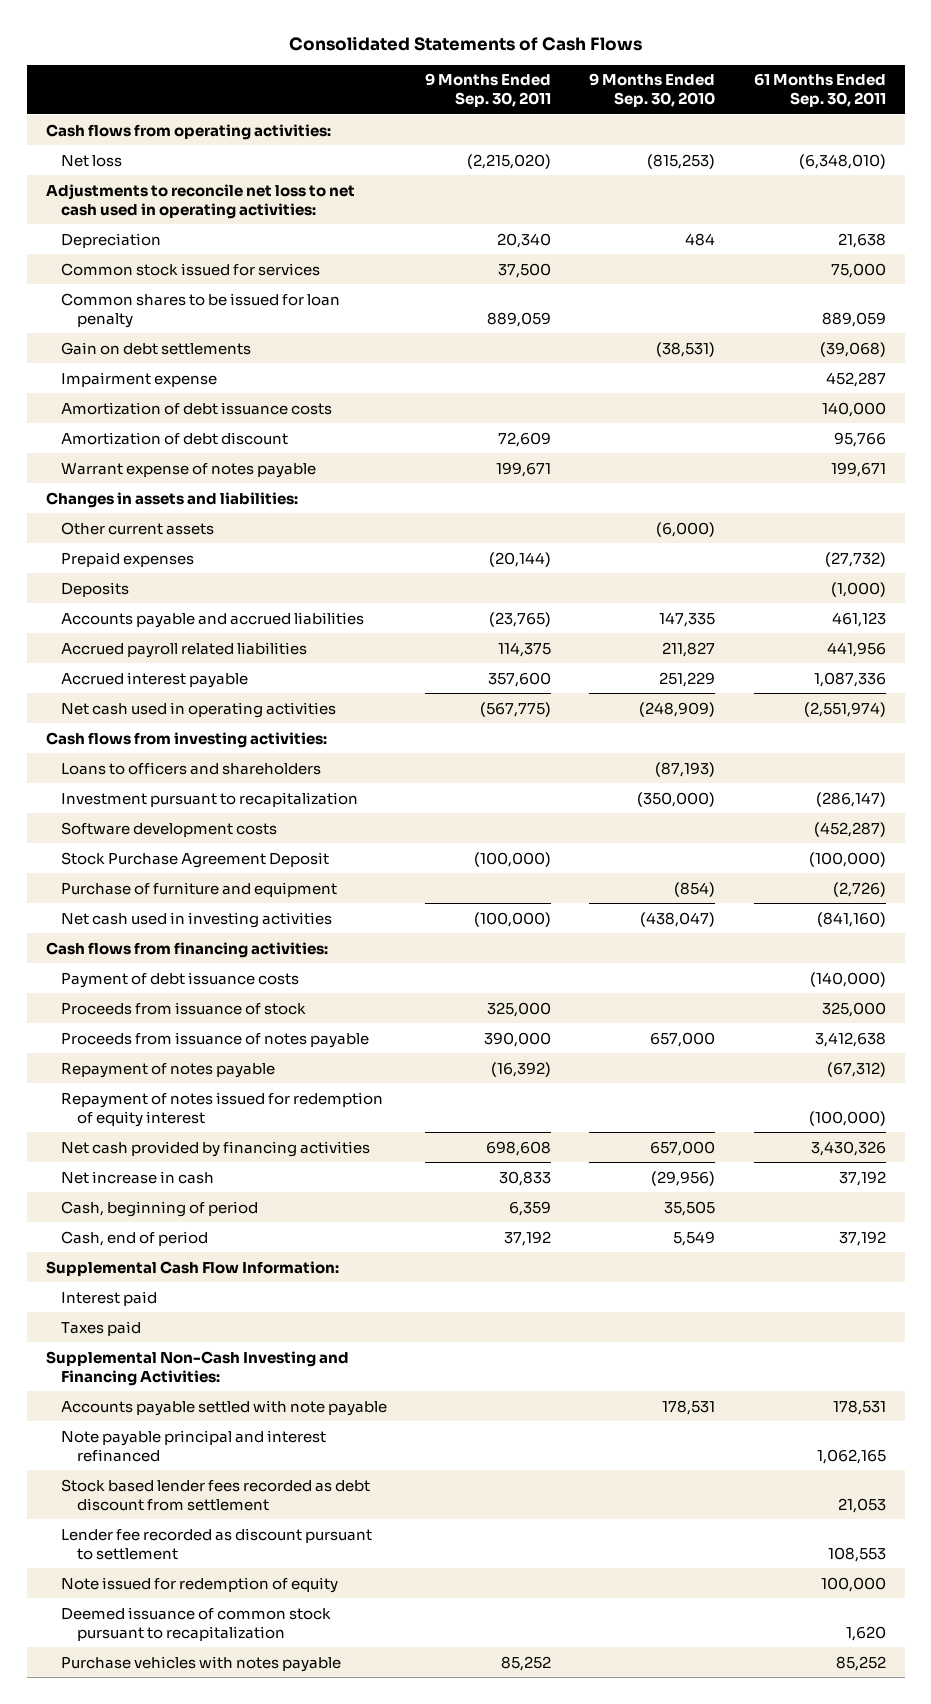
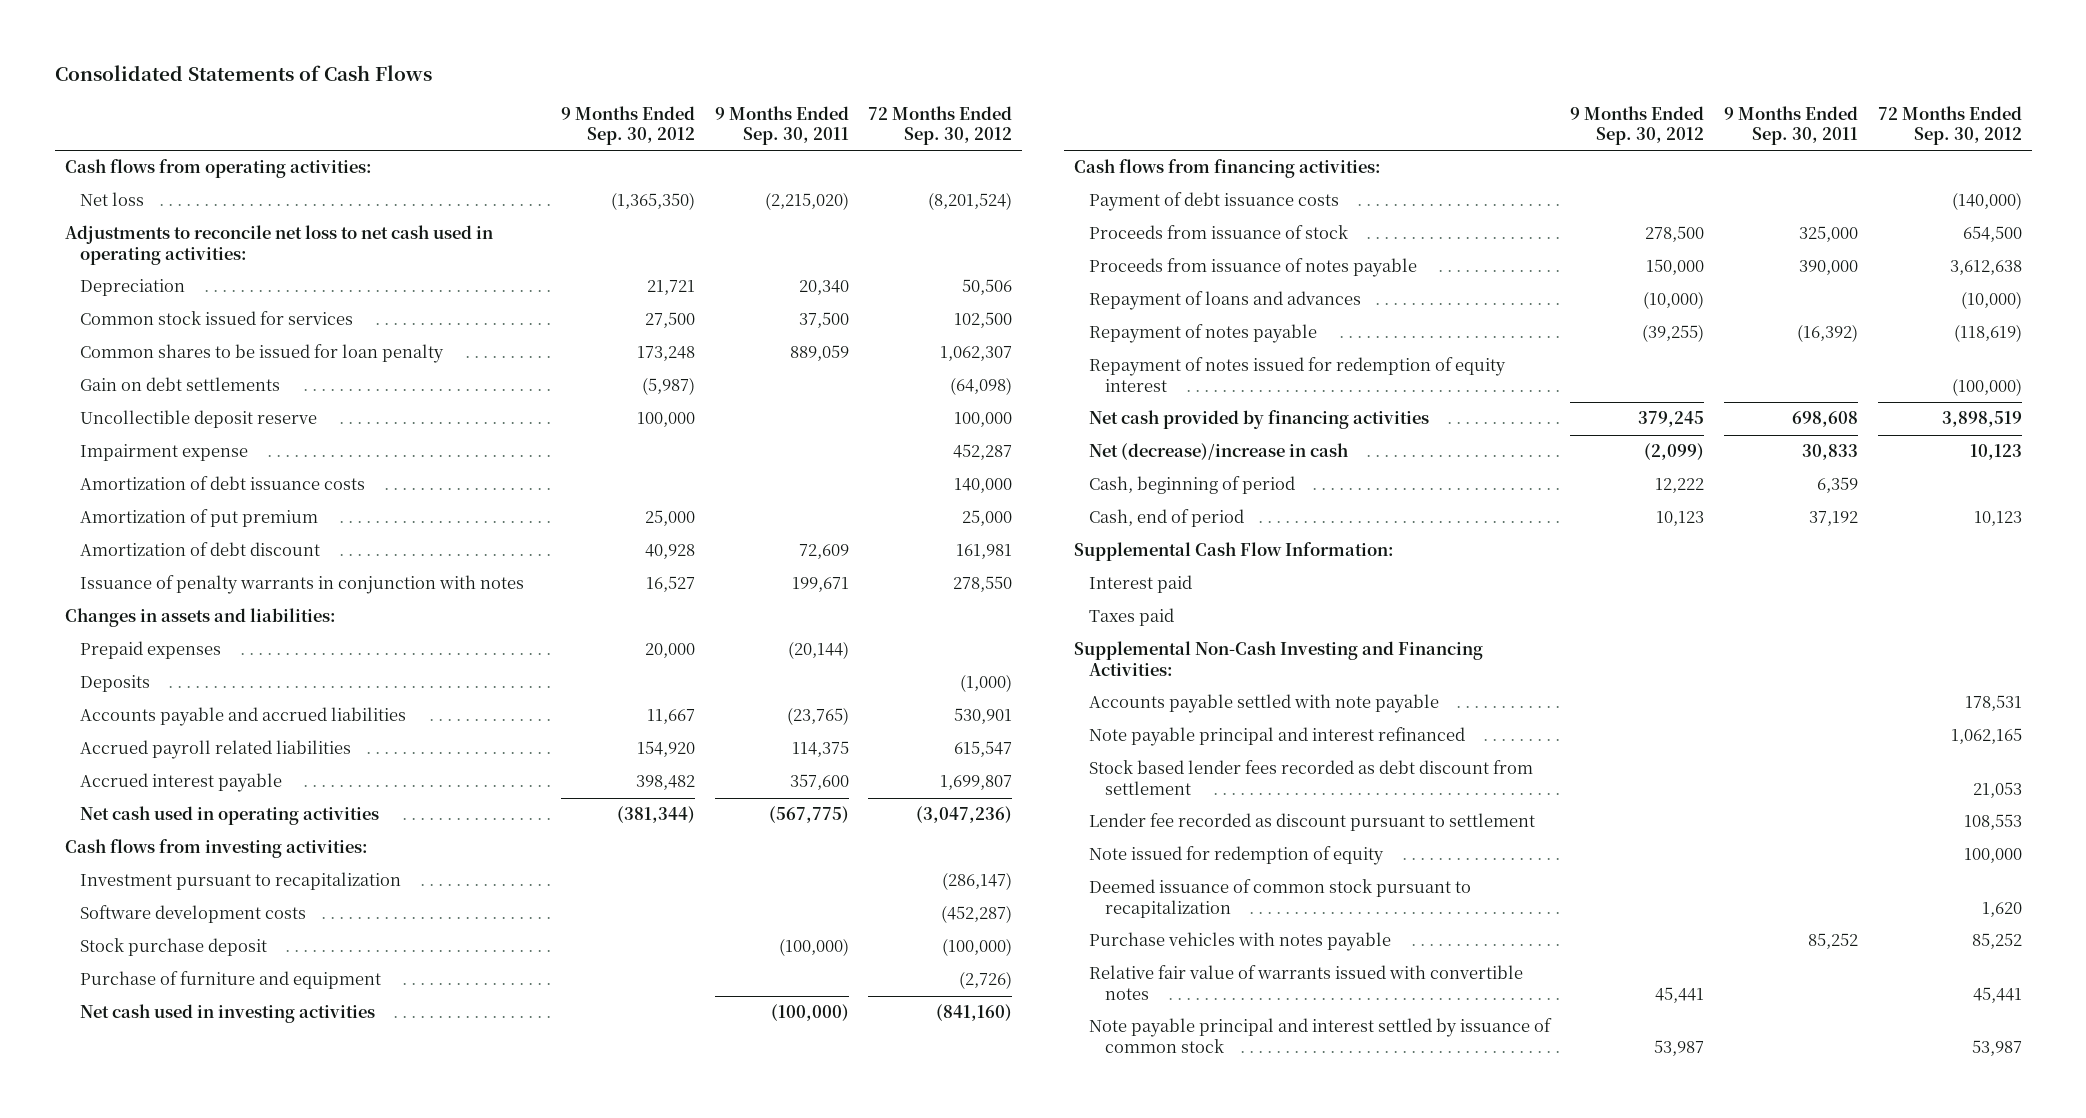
[589,73,716,108] 9 Months Ended Sep. 30, 2010 -> none
[753,73,886,108] 61 Months Ended Sep. 30, 2011 -> none
none -> [560,105,695,146] 9 Months Ended Sep. 30, 2012
none -> [868,105,1013,146] 72 Months Ended Sep. 30, 2012
none -> [80,410,318,429] Uncollectible deposit reserve
none -> [80,509,319,528] Amortization of put premium
[61,462,317,478] Warrant expense of notes payable -> [80,575,525,595] Issuance of penalty warrants in conjunction with notes
[61,521,215,535] Other current assets -> none
[61,761,322,775] Loans to officers and shareholders -> none
[61,851,330,868] Stock Purchase Agreement Deposit -> [80,938,268,957] Stock purchase deposit
none -> [1089,291,1362,311] Repayment of loans and advances
[61,1170,215,1184] Net increase in cash -> [1089,443,1349,461] Net (decrease)/increase in cash
none -> [1089,965,1524,1000] Relative fair value of warrants issued with convertible notes
none -> [1089,1018,1553,1053] Note payable principal and interest settled by issuance of common stock

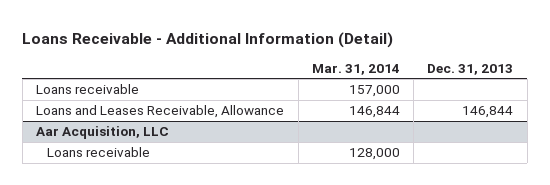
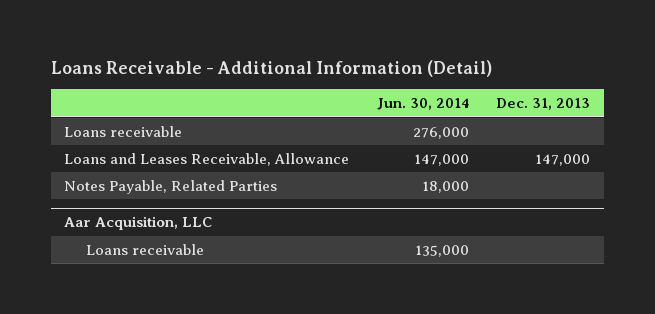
[311,63,400,75] Mar. 31, 2014 -> none
none -> [376,98,469,111] Jun. 30, 2014
[462,106,514,119] 146,844 -> [535,153,591,166] 147,000
none -> [64,179,278,194] Notes Payable, Related Parties

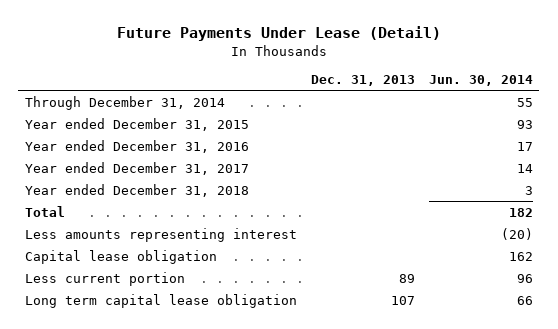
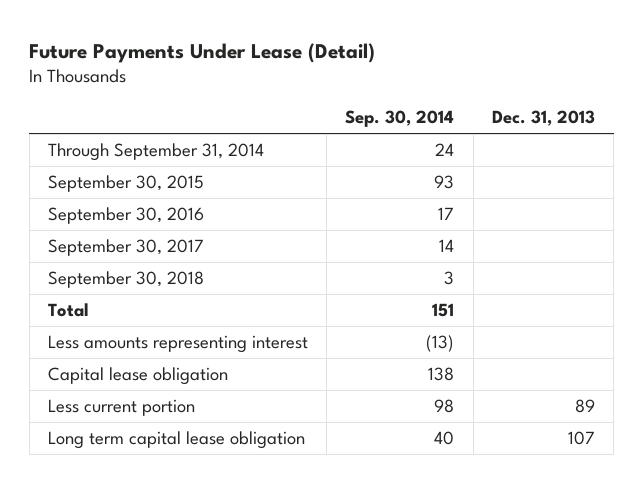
[428,75,533,87] Jun. 30, 2014 -> none
none -> [345,110,455,128] Sep. 30, 2014
[25,95,226,110] Through December 31, 2014 -> [47,143,264,162] Through September 31, 2014
[25,117,250,131] Year ended December 31, 2015 -> [47,175,204,193] September 30, 2015
[25,139,250,153] Year ended December 31, 2016 -> [47,207,204,225] September 30, 2016
[25,161,250,175] Year ended December 31, 2017 -> [47,239,204,257] September 30, 2017
[25,183,250,197] Year ended December 31, 2018 -> [47,271,204,289] September 30, 2018

